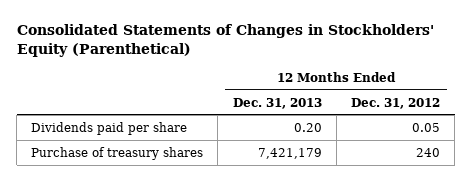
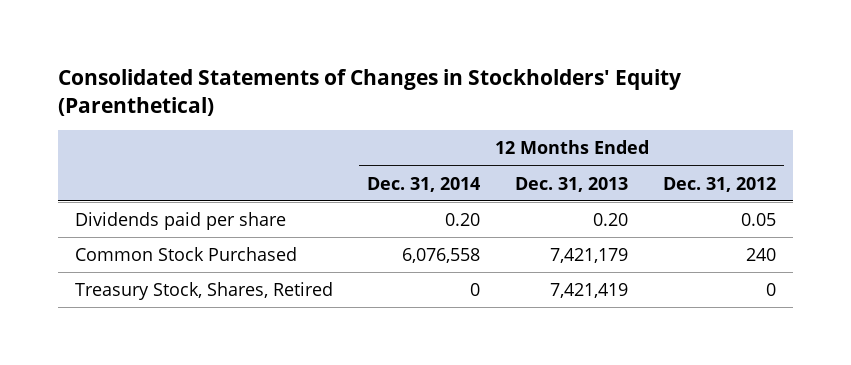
none -> [367,176,481,192] Dec. 31, 2014
[31,146,204,160] Purchase of treasury shares -> [74,246,297,261] Common Stock Purchased
none -> [74,281,333,300] Treasury Stock, Shares, Retired

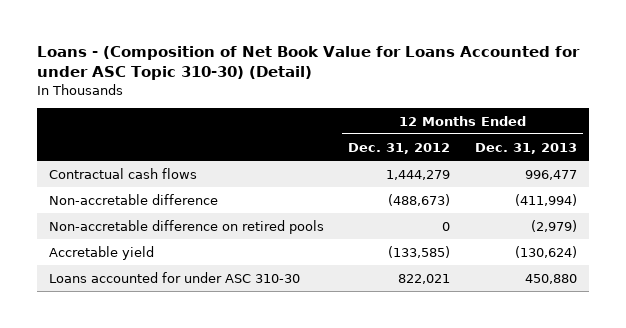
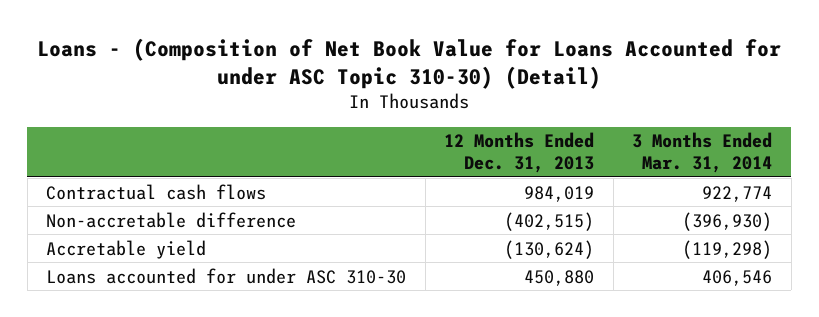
[348,142,451,154] Dec. 31, 2012 -> none
none -> [632,132,773,173] 3 Months Ended Mar. 31, 2014
[49,219,325,234] Non-accretable difference on retired pools -> none
[524,169,577,180] 996,477 -> [524,185,595,202] 984,019
[514,193,577,206] (411,994) -> [504,211,595,231] (402,515)

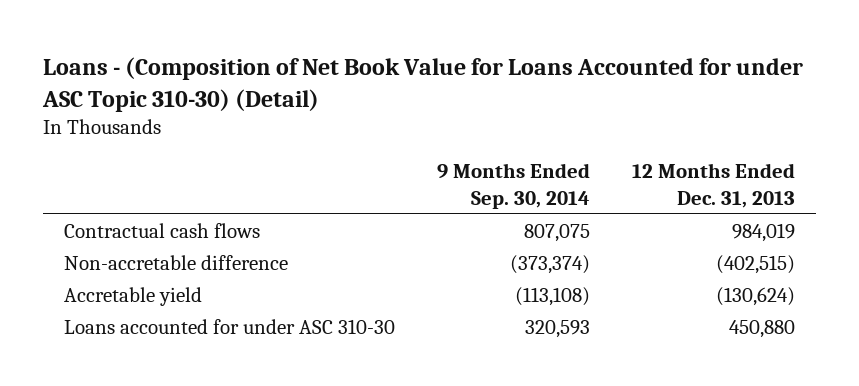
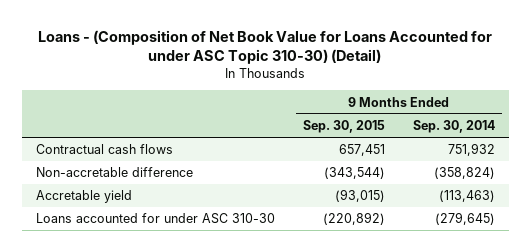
[631,163,795,208] 12 Months Ended Dec. 31, 2013 -> none
none -> [302,120,385,134] Sep. 30, 2015
[523,224,590,243] 807,075 -> [447,143,495,157] 751,932
[509,255,590,275] (373,374) -> [433,167,495,180] (358,824)
[514,287,590,307] (113,108) -> [438,190,495,203] (113,463)
[524,320,590,339] 320,593 -> [434,212,495,226] (279,645)

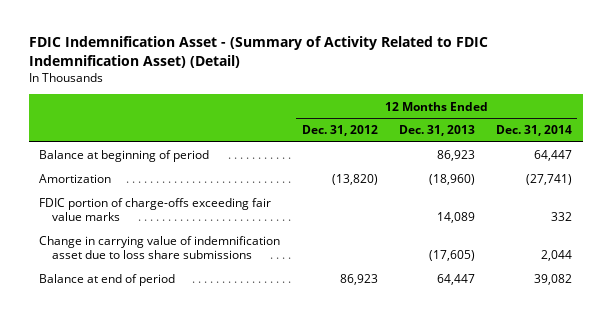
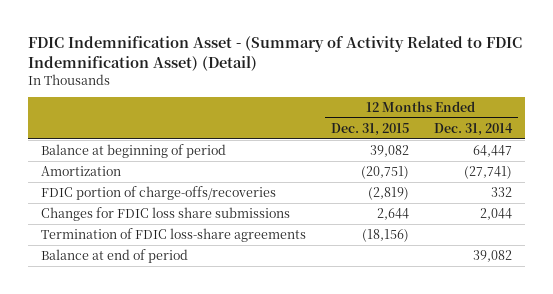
[301,125,378,137] Dec. 31, 2012 -> none
[398,125,475,137] Dec. 31, 2013 -> none
none -> [330,122,409,136] Dec. 31, 2015
[39,198,272,222] FDIC portion of charge-offs exceeding fair value marks -> [40,185,276,200] FDIC portion of charge-offs/recoveries
[39,236,281,260] Change in carrying value of indemnification asset due to loss share submissions -> [40,206,290,221] Changes for FDIC loss share submissions
none -> [40,227,306,242] Termination of FDIC loss-share agreements

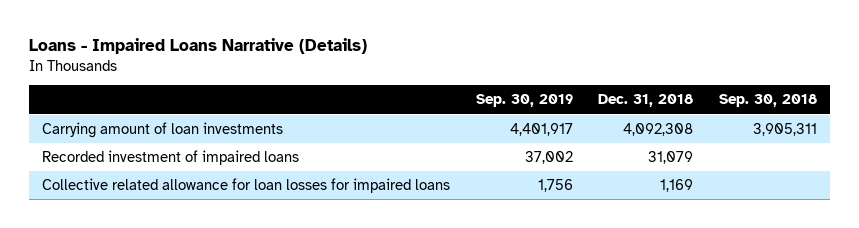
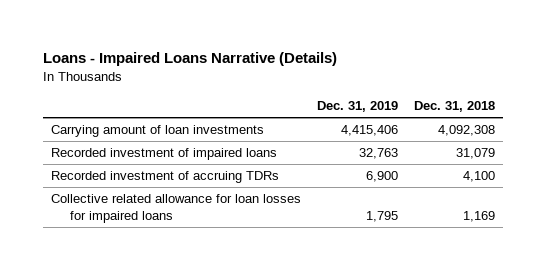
[475,94,573,108] Sep. 30, 2019 -> none
[719,94,818,108] Sep. 30, 2018 -> none
none -> [316,100,398,112] Dec. 31, 2019
none -> [50,171,279,184] Recorded investment of accruing TDRs

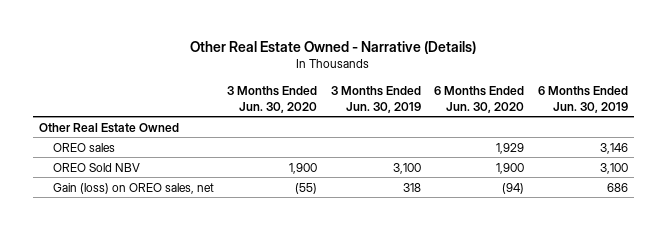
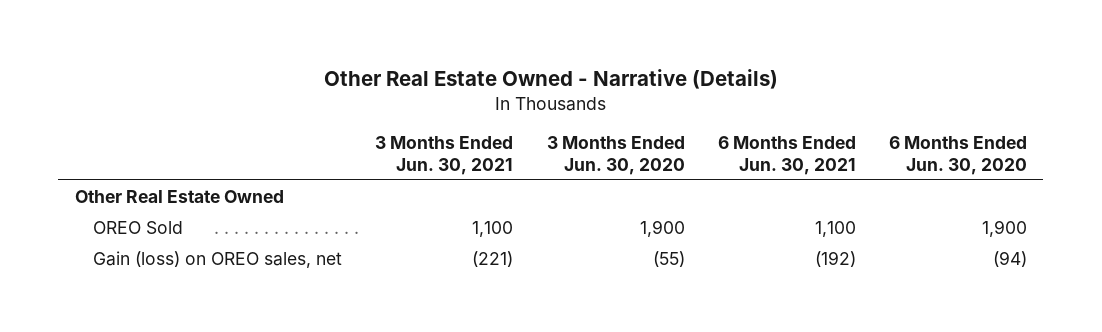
[330,85,421,113] 3 Months Ended Jun. 30, 2019 -> none
[537,85,628,113] 6 Months Ended Jun. 30, 2019 -> none
none -> [375,136,514,175] 3 Months Ended Jun. 30, 2021
none -> [717,136,856,175] 6 Months Ended Jun. 30, 2021
[52,142,115,152] OREO sales -> none
[52,162,140,172] OREO Sold NBV -> [93,220,184,234] OREO Sold

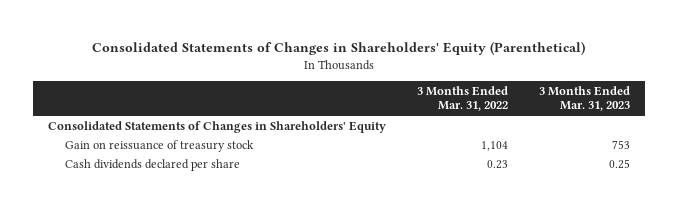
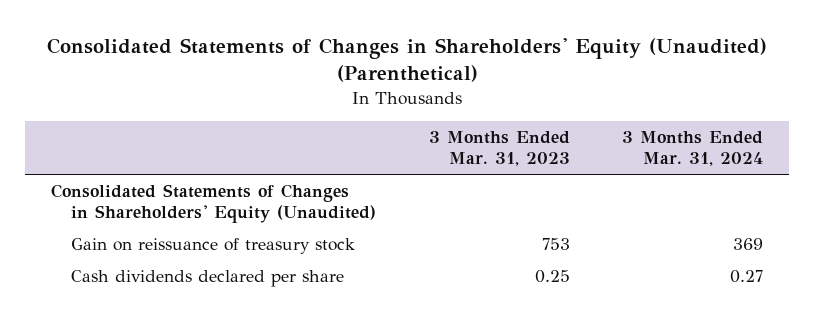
[92,41,586,56] Consolidated Statements of Changes in Shareholders' Equity (Parenthetical) -> [47,37,768,82] Consolidated Statements of Changes in Shareholders' Equity (Unaudited) (Parenthetical)
[417,85,509,112] 3 Months Ended Mar. 31, 2022 -> none
none -> [621,131,763,167] 3 Months Ended Mar. 31, 2024
[48,120,387,133] Consolidated Statements of Changes in Shareholders' Equity -> [51,184,377,223] Consolidated Statements of Changes in Shareholders' Equity (Unaudited)

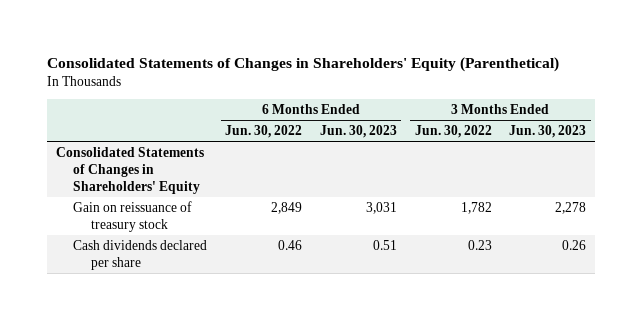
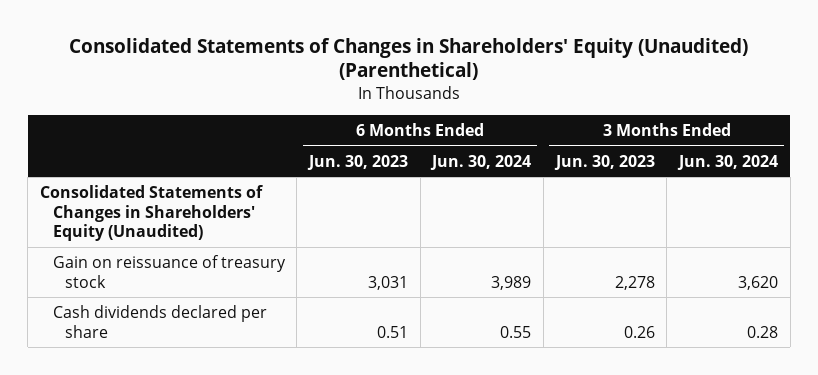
[46,56,559,72] Consolidated Statements of Changes in Shareholders' Equity (Parenthetical) -> [68,37,748,81] Consolidated Statements of Changes in Shareholders' Equity (Unaudited) (Parenthetical)
[225,124,303,138] Jun. 30, 2022 -> none
[414,124,492,138] Jun. 30, 2022 -> none
none -> [430,154,532,170] Jun. 30, 2024
none -> [676,154,778,170] Jun. 30, 2024
[55,146,204,195] Consolidated Statements of Changes in Shareholders' Equity -> [39,185,263,241] Consolidated Statements of Changes in Shareholders' Equity (Unaudited)

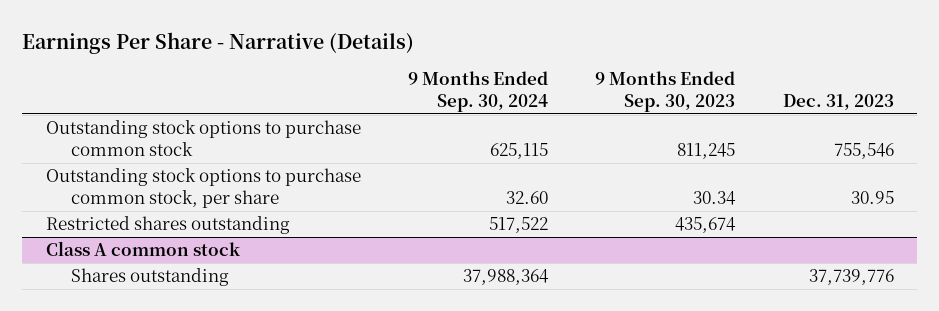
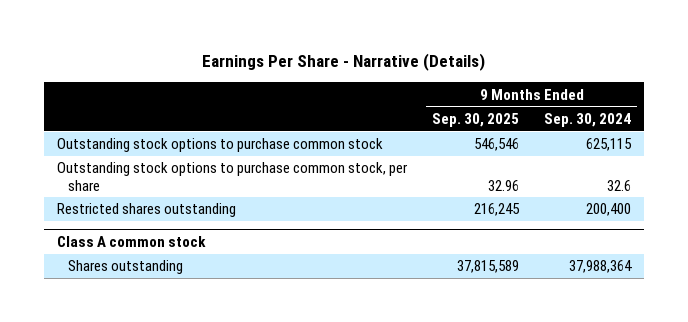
[595,71,736,112] 9 Months Ended Sep. 30, 2023 -> none
[782,93,894,110] Dec. 31, 2023 -> none
none -> [431,112,519,127] Sep. 30, 2025
[506,191,549,205] 32.60 -> [607,179,632,191] 32.6
[489,217,549,234] 517,522 -> [586,203,632,217] 200,400

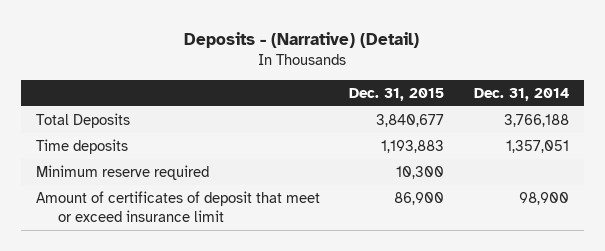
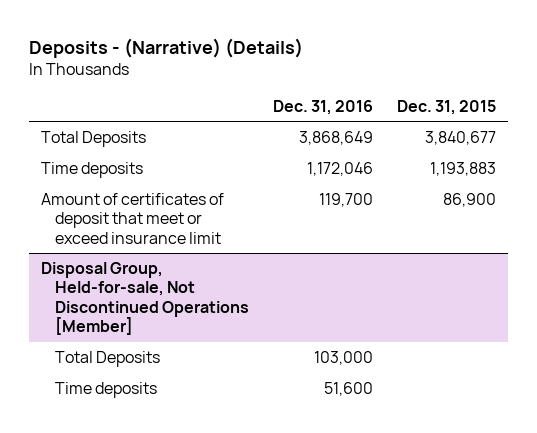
[184,31,420,48] Deposits - (Narrative) (Detail) -> [29,37,304,58] Deposits - (Narrative) (Details)
[473,87,569,101] Dec. 31, 2014 -> none
none -> [272,99,373,115] Dec. 31, 2016
[36,165,210,181] Minimum reserve required -> none
none -> [41,262,249,336] Disposal Group, Held-for-sale, Not Discontinued Operations [Member]
none -> [54,351,160,368] Total Deposits
none -> [54,382,157,399] Time deposits

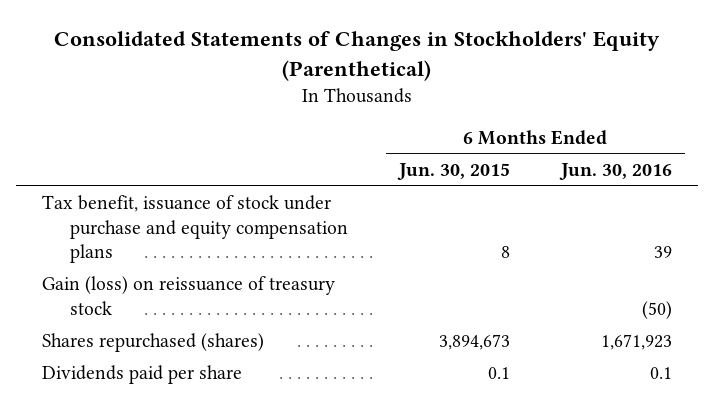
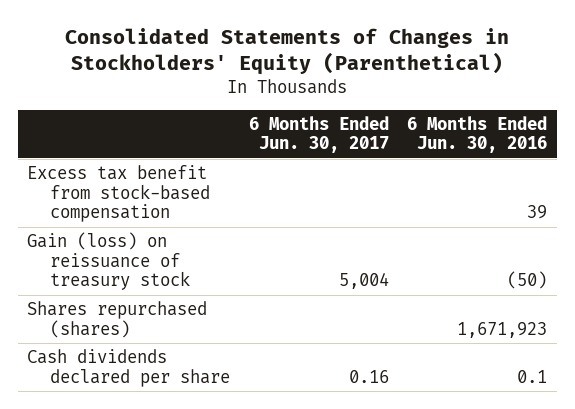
[396,162,510,180] Jun. 30, 2015 -> none
none -> [248,115,389,154] 6 Months Ended Jun. 30, 2017
[41,195,348,264] Tax benefit, issuance of stock under purchase and equity compensation plans -> [27,164,211,223] Excess tax benefit from stock-based compensation
[41,365,242,385] Dividends paid per share -> [27,348,231,387] Cash dividends declared per share

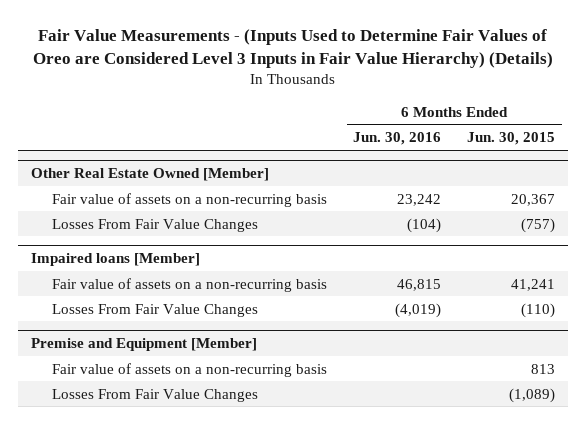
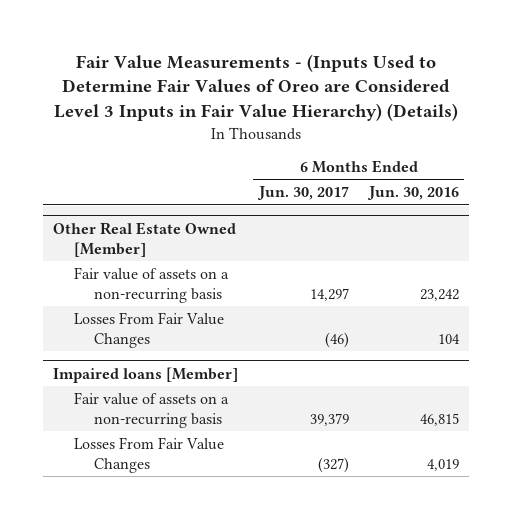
[467,132,556,146] Jun. 30, 2015 -> none
none -> [256,186,349,201] Jun. 30, 2017
[407,217,442,233] (104) -> [437,333,460,344] 104
[30,337,257,351] Premise and Equipment [Member] -> none
[52,362,328,377] Fair value of assets on a non-recurring basis -> none
[52,388,259,402] Losses From Fair Value Changes -> none
[395,302,442,318] (4,019) -> [426,458,459,471] 4,019

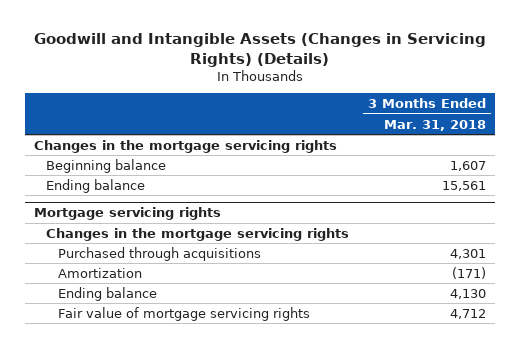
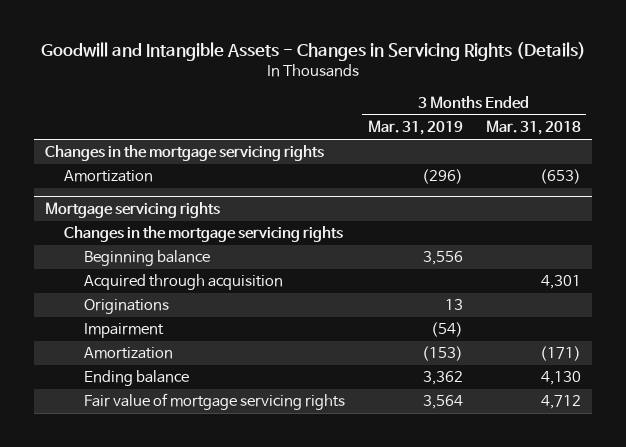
[33,33,486,67] Goodwill and Intangible Assets (Changes in Servicing Rights) (Details) -> [40,42,586,62] Goodwill and Intangible Assets - Changes in Servicing Rights (Details)
none -> [367,120,463,136] Mar. 31, 2019
[45,158,166,173] Beginning balance -> none
[45,178,145,193] Ending balance -> none
none -> [64,170,154,183] Amortization
none -> [83,250,210,267] Beginning balance
[57,246,261,261] Purchased through acquisitions -> [83,274,283,291] Acquired through acquisition
none -> [83,299,169,315] Originations
none -> [83,323,164,339] Impairment

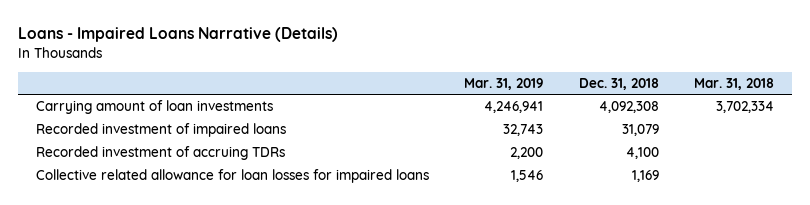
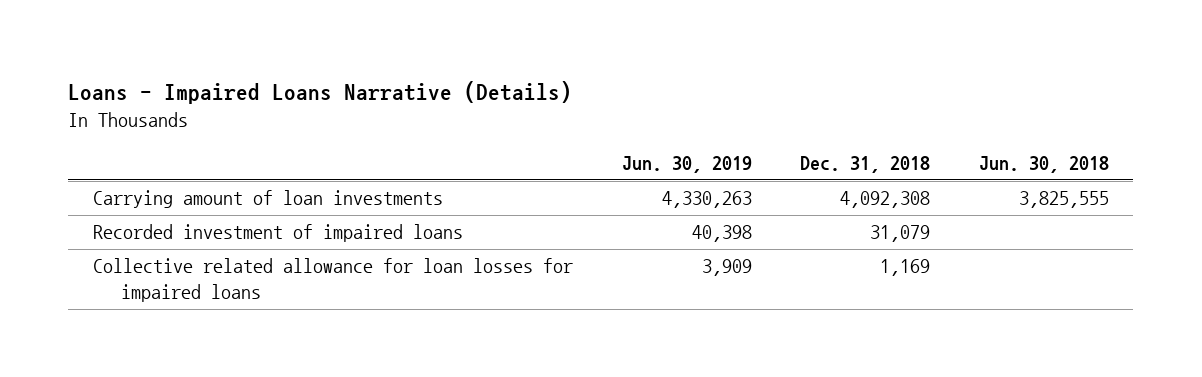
[464,77,544,90] Mar. 31, 2019 -> none
[694,77,775,90] Mar. 31, 2018 -> none
none -> [621,156,752,174] Jun. 30, 2019
none -> [978,156,1109,174] Jun. 30, 2018
[35,146,285,161] Recorded investment of accruing TDRs -> none

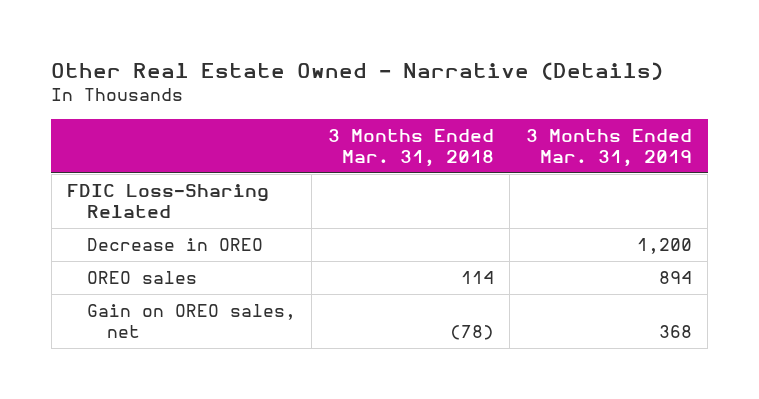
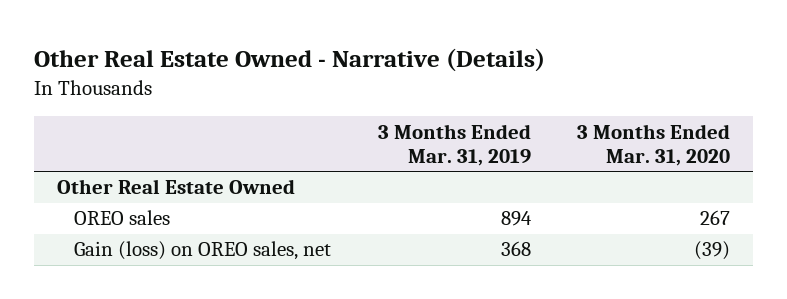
[327,128,494,167] 3 Months Ended Mar. 31, 2018 -> none
none -> [576,123,730,167] 3 Months Ended Mar. 31, 2020
[86,238,263,252] Decrease in OREO -> none
[67,184,270,219] FDIC Loss-Sharing Related -> [56,179,295,195] Other Real Estate Owned
[86,304,296,339] Gain on OREO sales, net -> [74,241,332,261] Gain (loss) on OREO sales, net

